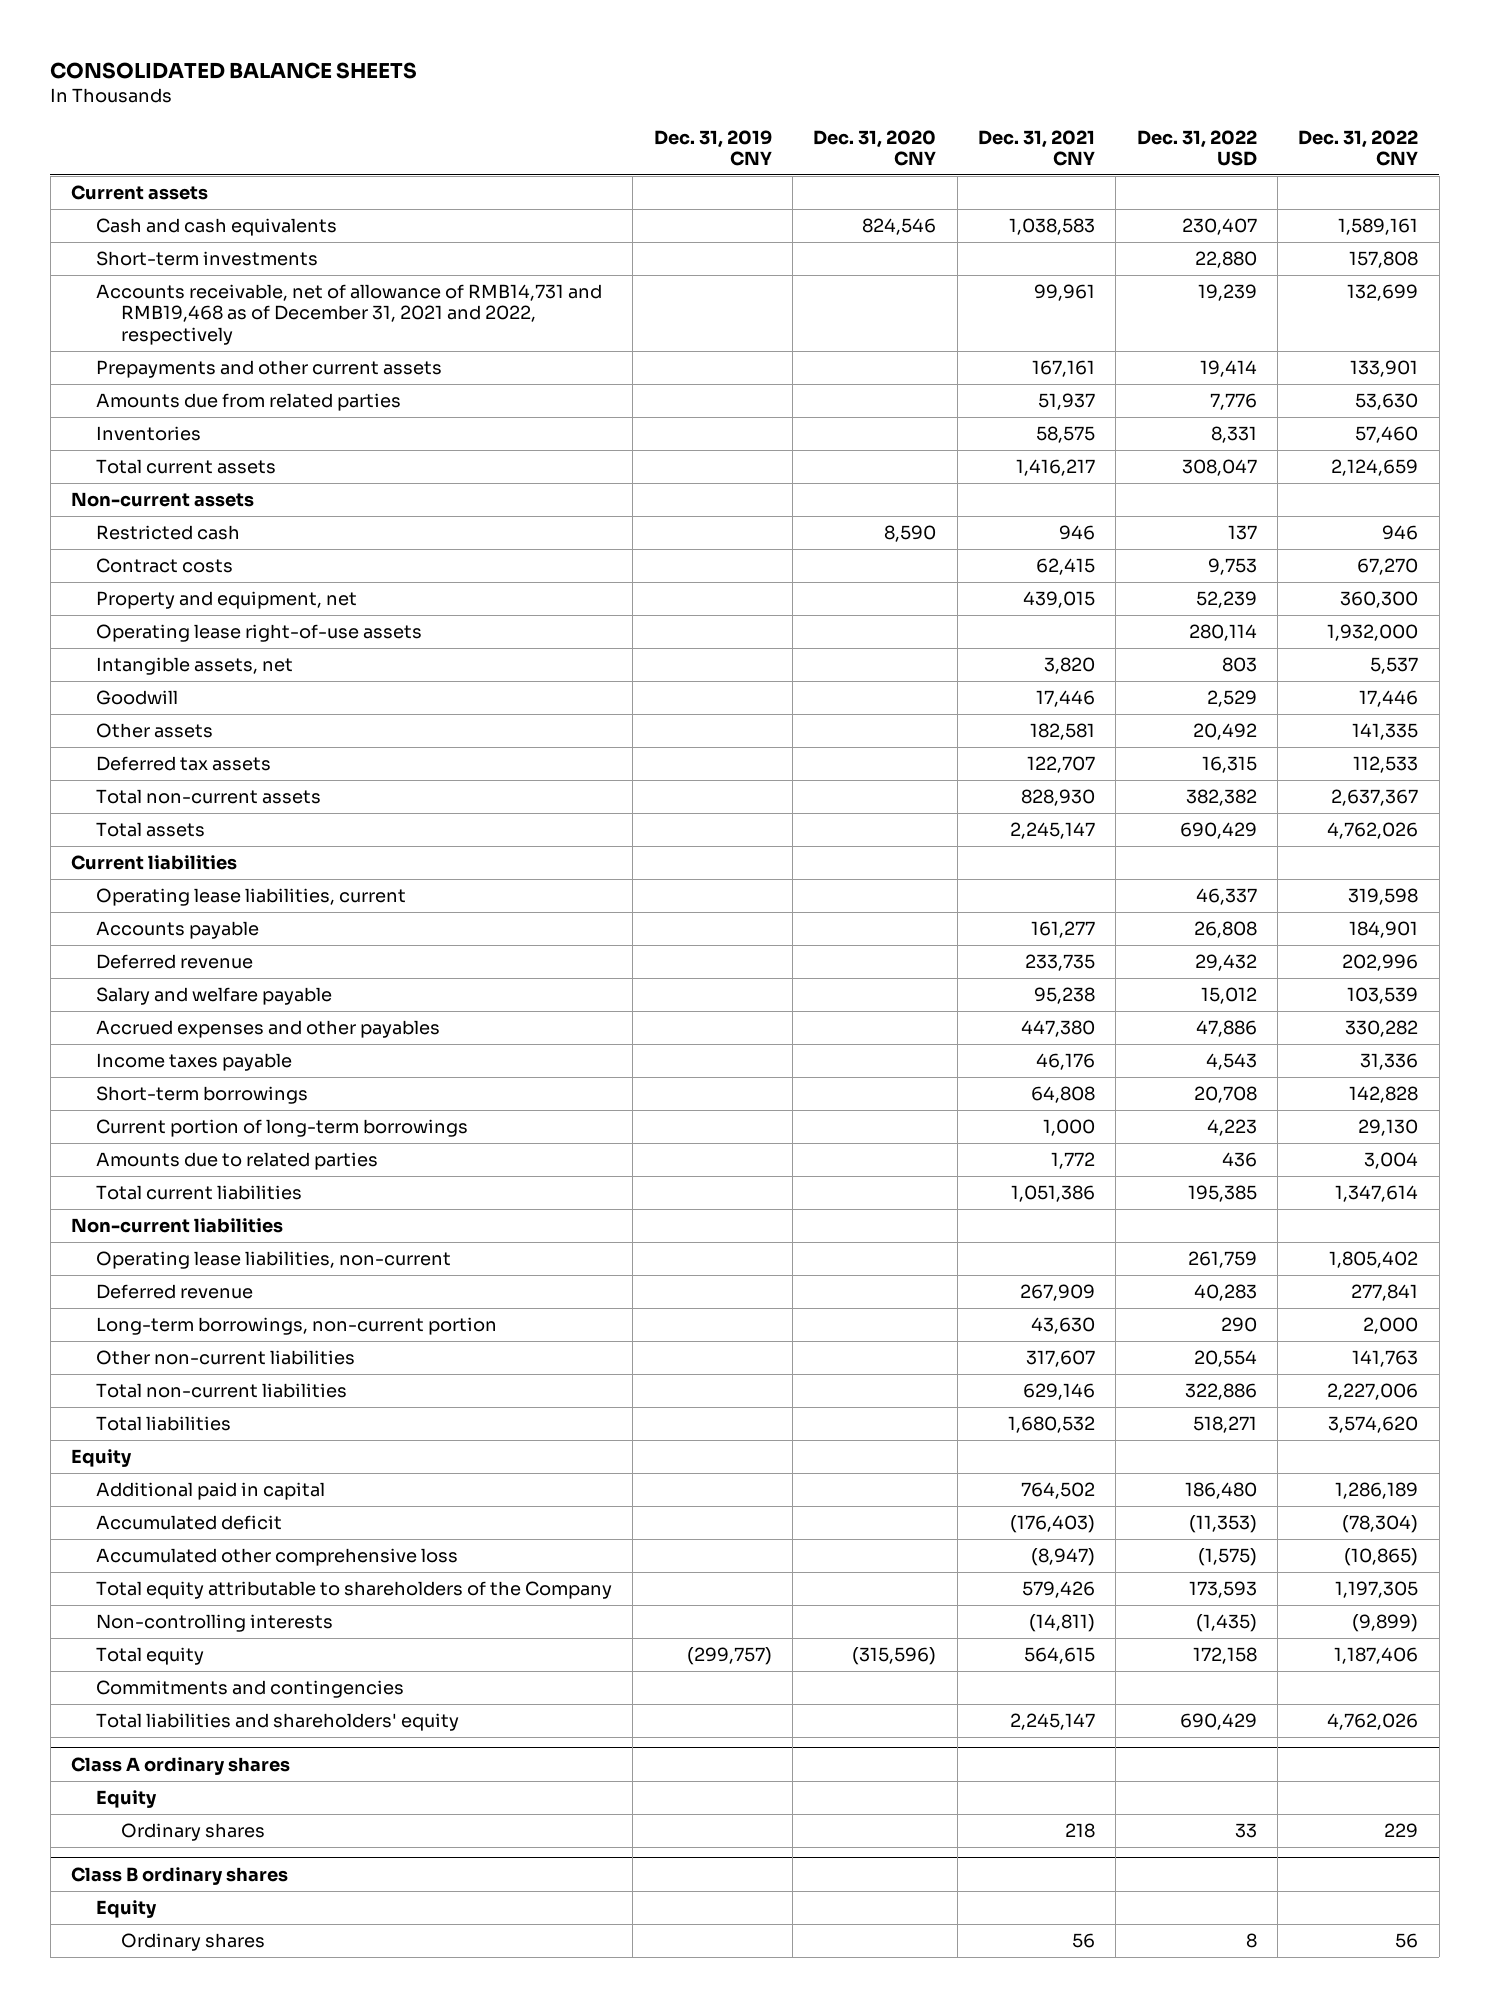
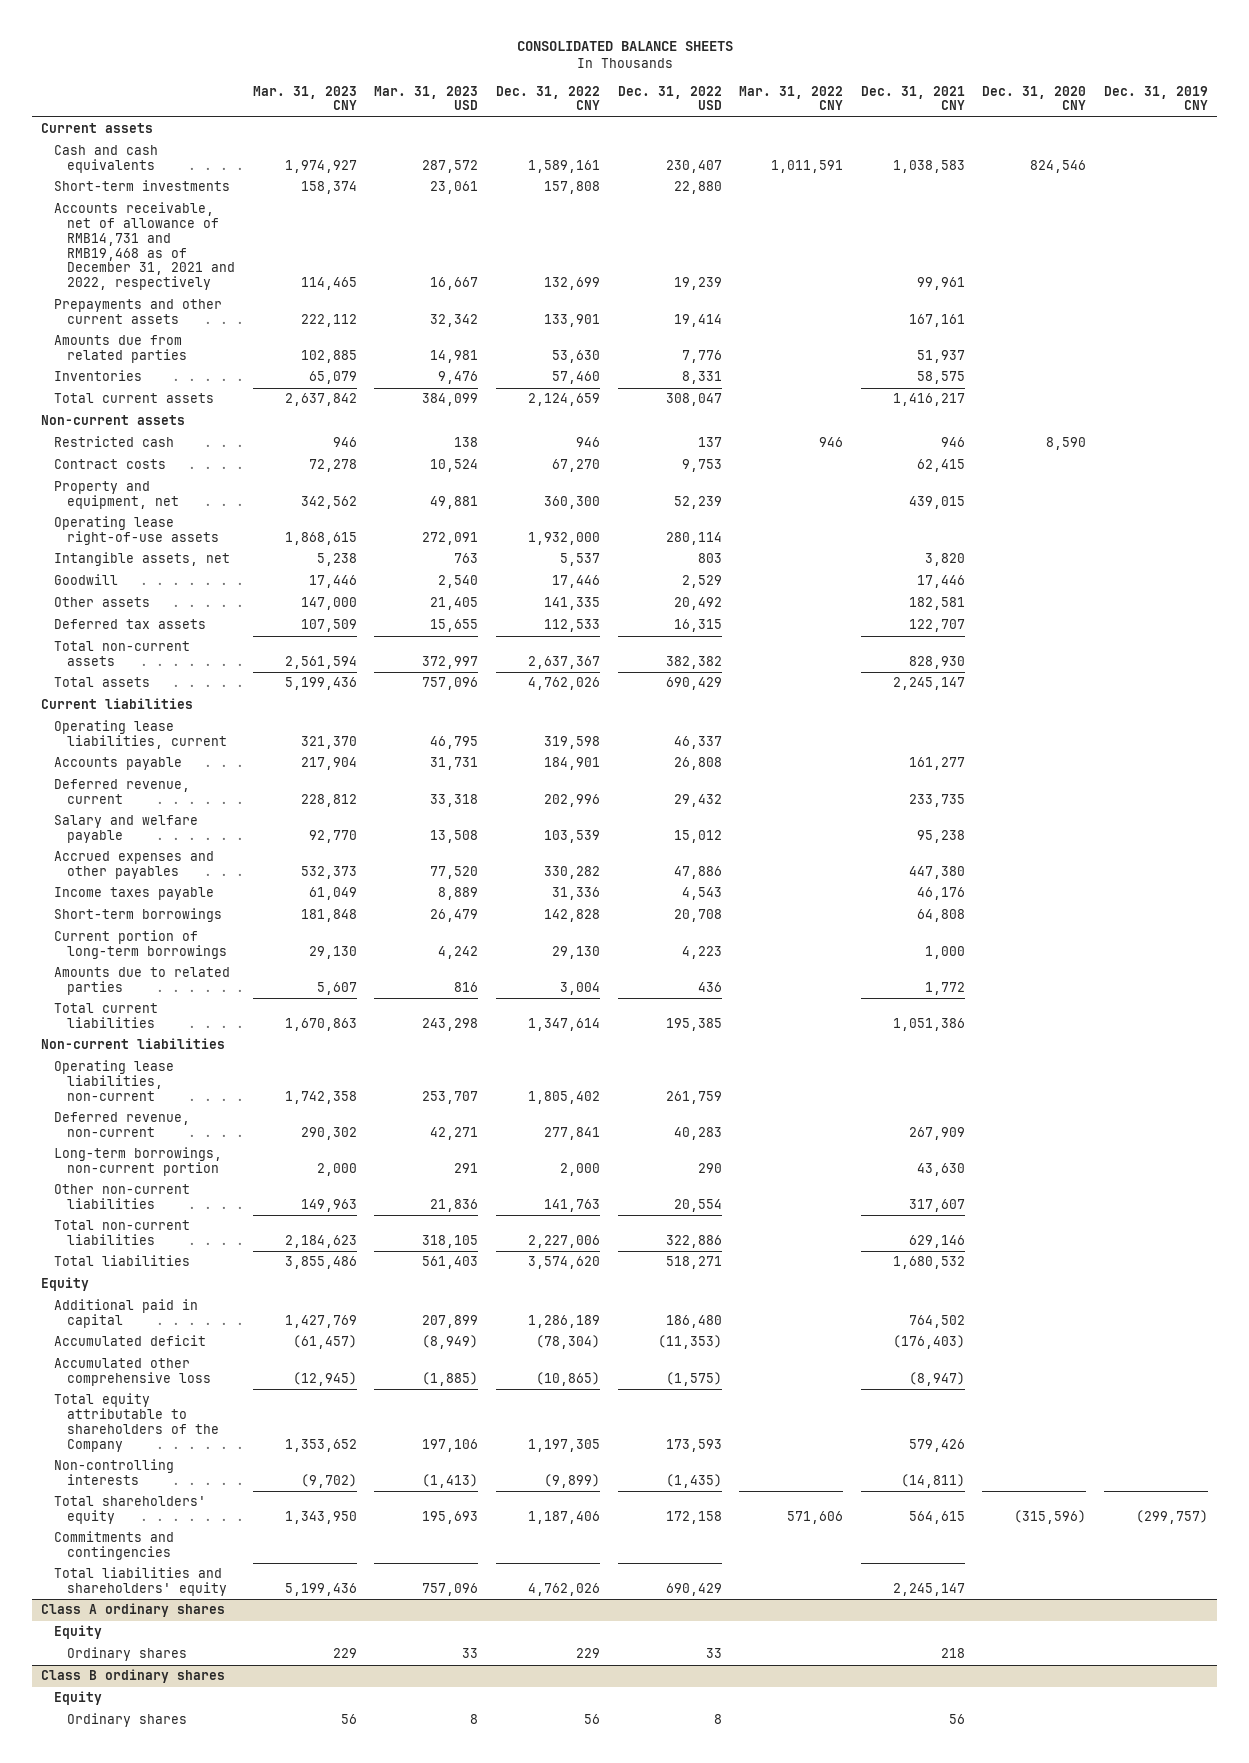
none -> [252,85,357,111] Mar. 31, 2023 CNY
none -> [374,85,479,111] Mar. 31, 2023 USD
none -> [739,85,844,111] Mar. 31, 2022 CNY
[95,954,253,970] Deferred revenue -> [54,779,191,805] Deferred revenue, current
[95,1284,253,1300] Deferred revenue -> [54,1112,191,1138] Deferred revenue, non-current
[95,1647,204,1666] Total equity -> [54,1496,207,1525] Total shareholders' equity

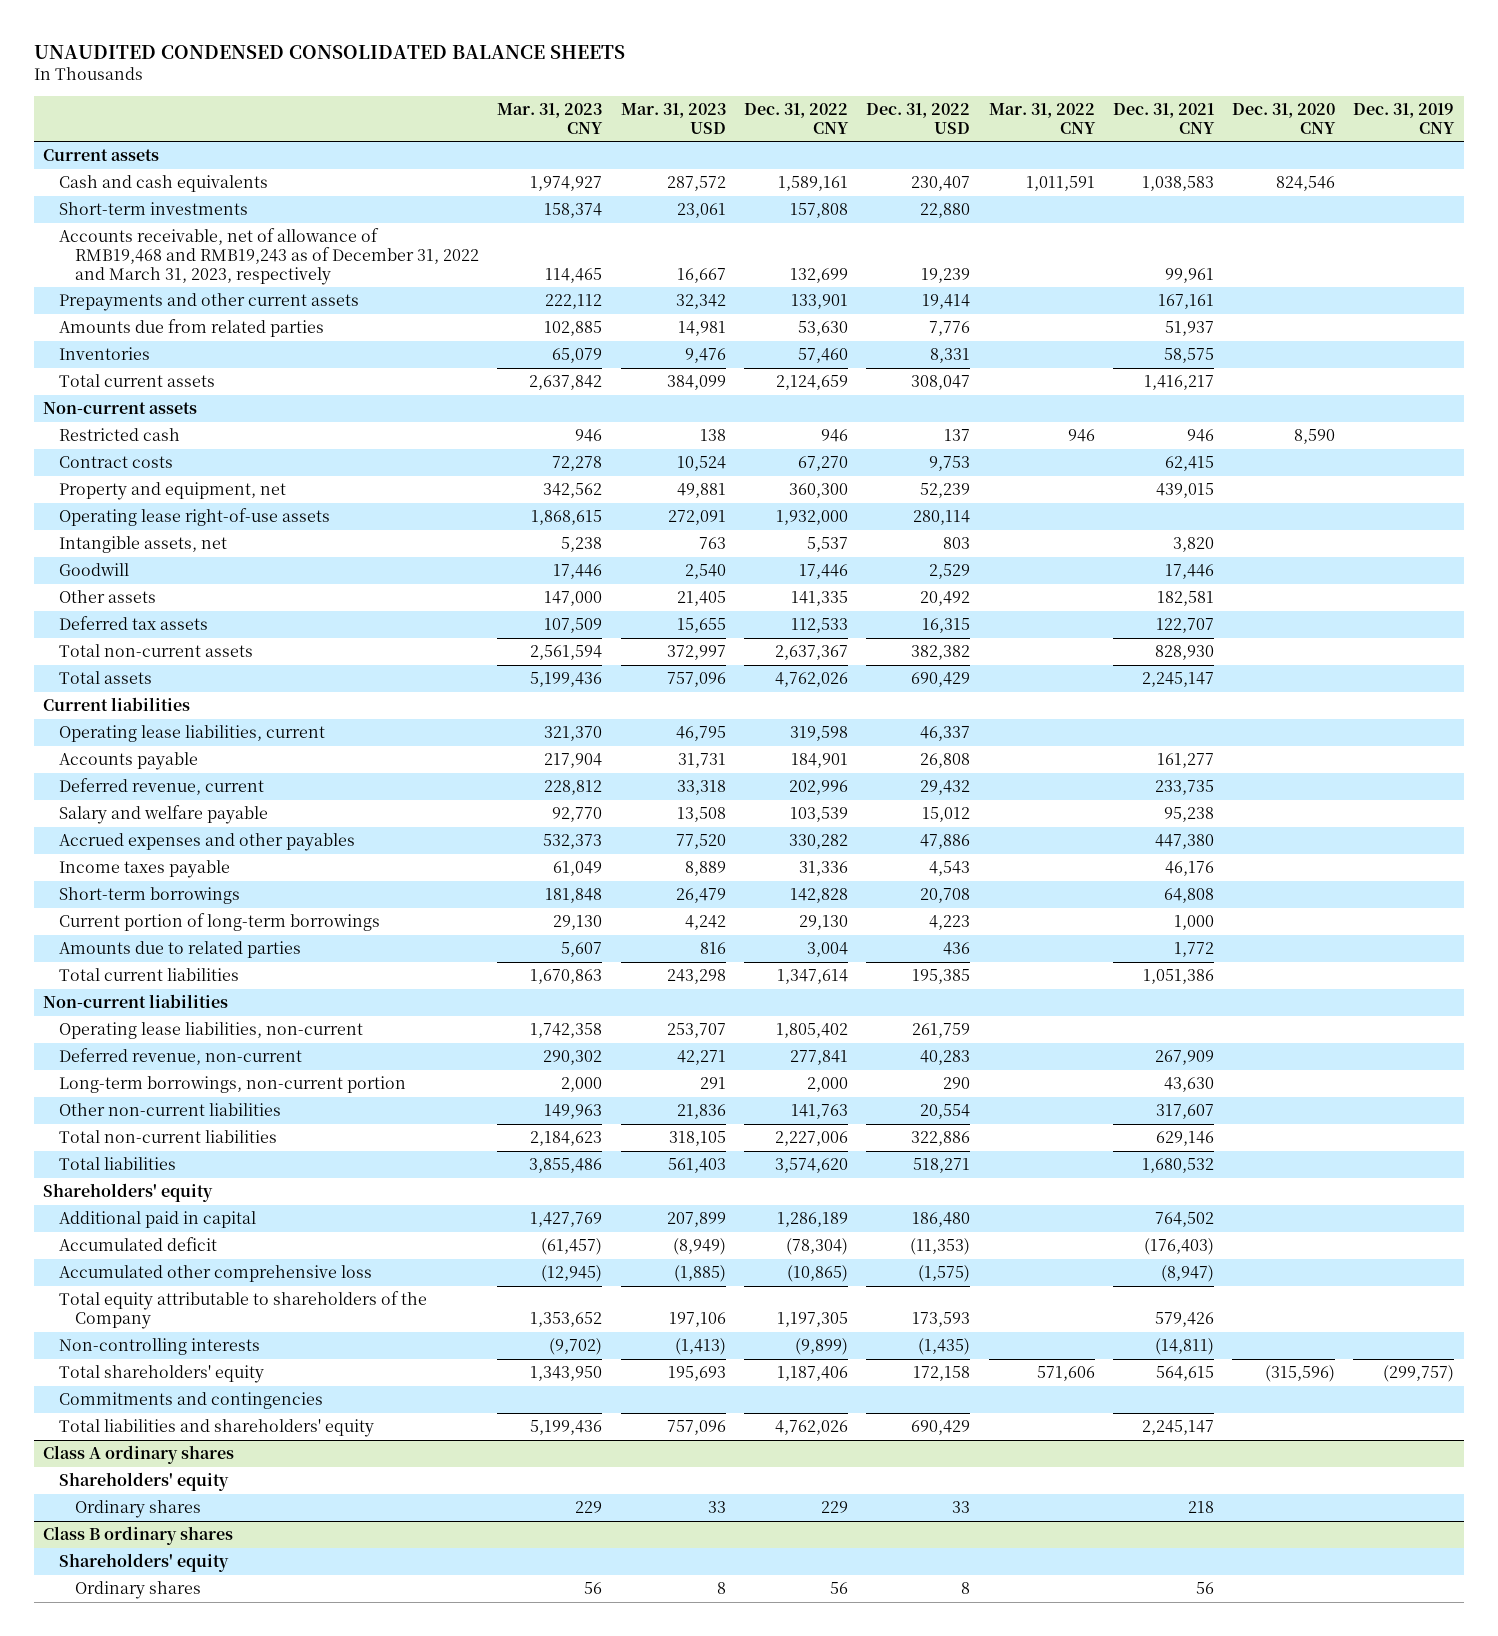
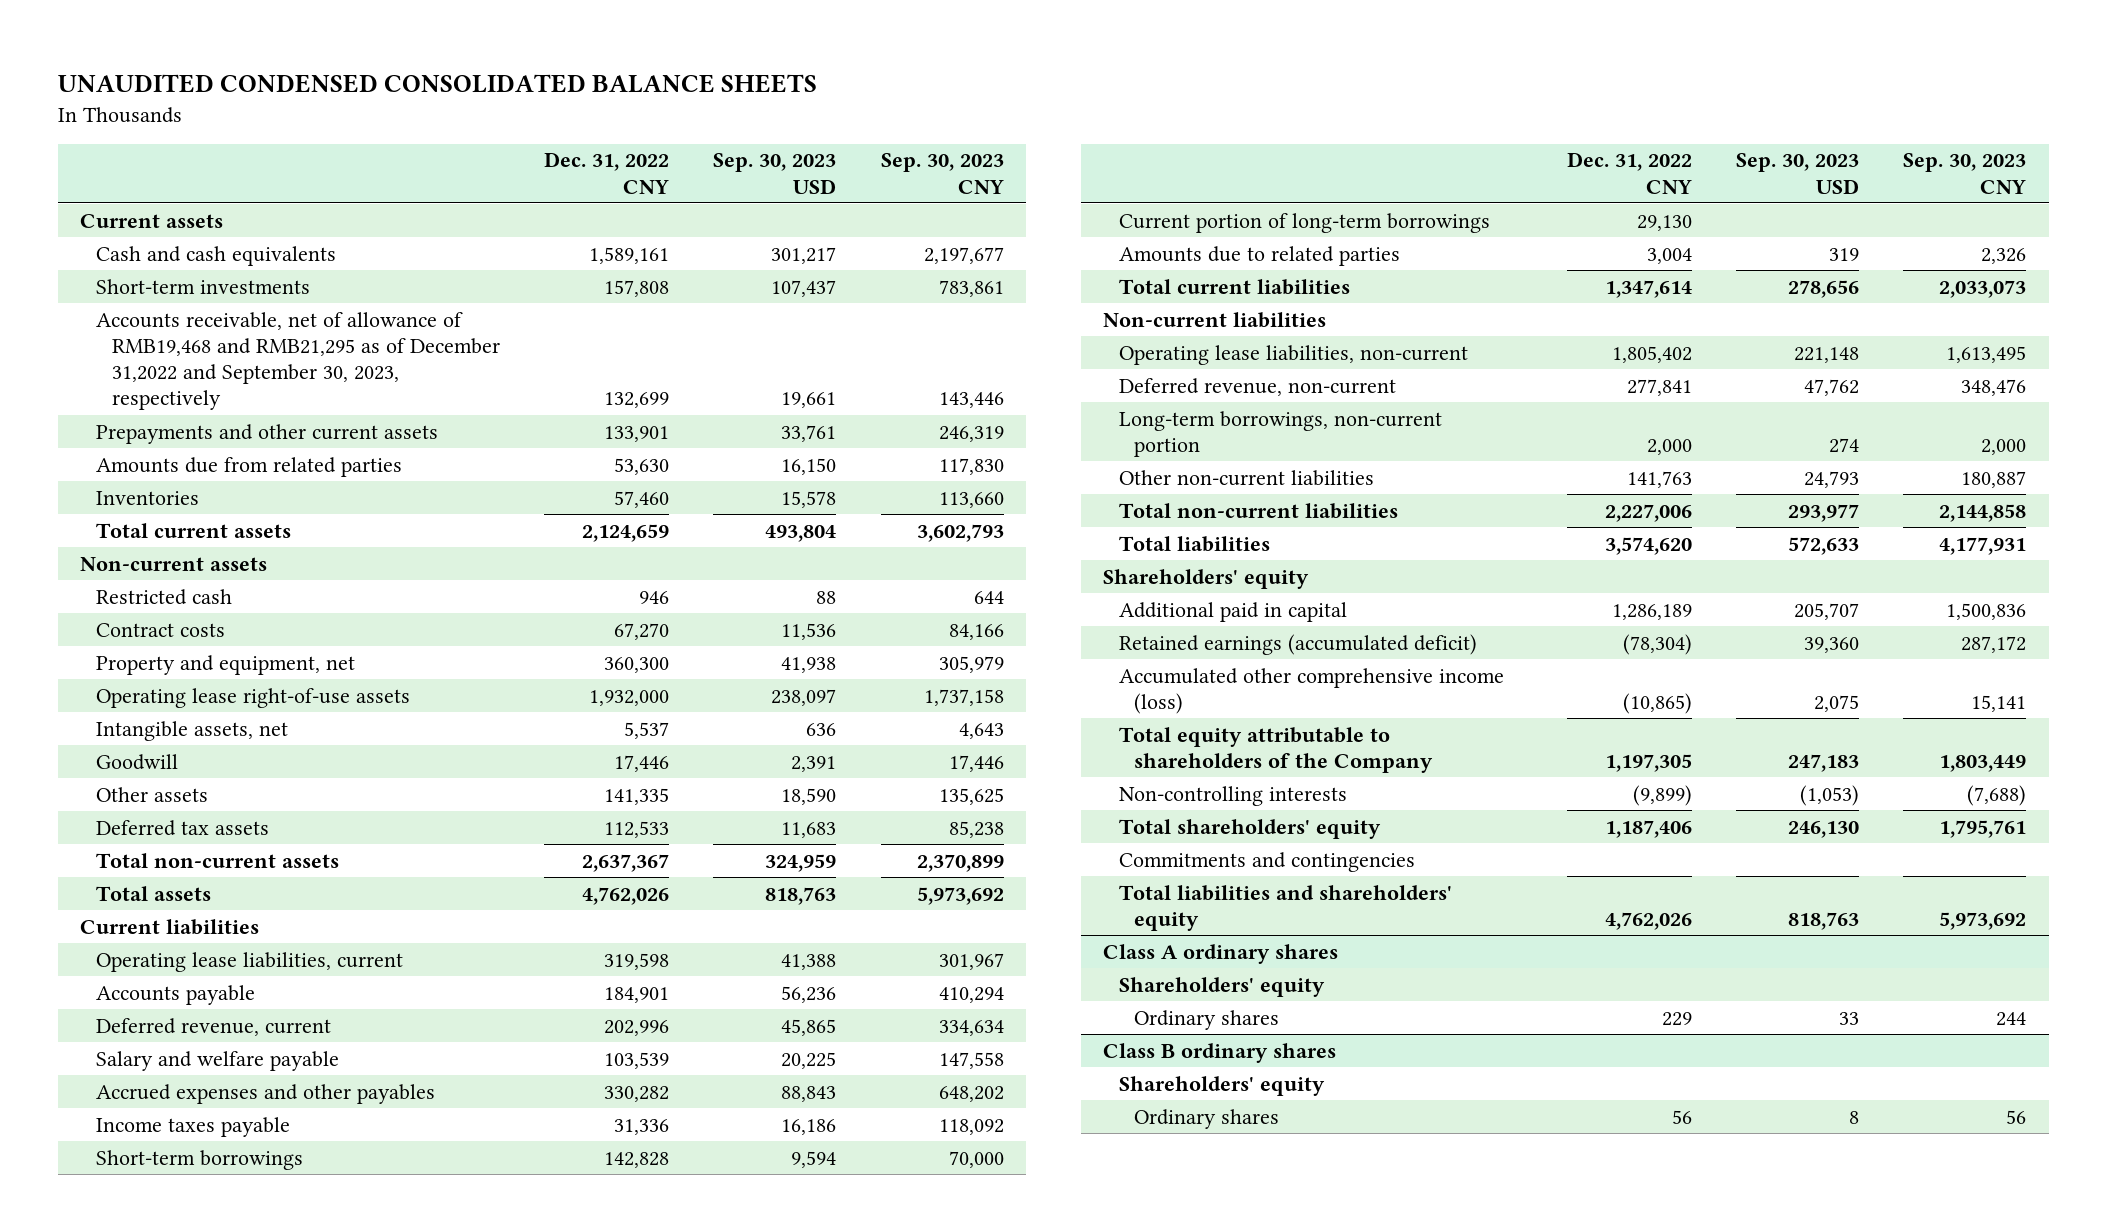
[497,103,604,134] Mar. 31, 2023 CNY -> none
[620,103,726,134] Mar. 31, 2023 USD -> none
[866,103,971,134] Dec. 31, 2022 USD -> none
[988,103,1096,134] Mar. 31, 2022 CNY -> none
[1112,103,1215,134] Dec. 31, 2021 CNY -> none
[1232,103,1337,134] Dec. 31, 2020 CNY -> none
[1353,103,1456,134] Dec. 31, 2019 CNY -> none
none -> [713,153,837,194] Sep. 30, 2023 USD
none -> [880,153,1004,194] Sep. 30, 2023 CNY
[59,228,480,285] Accounts receivable, net of allowance of RMB19,468 and RMB19,243 as of December 31, 2022 and March 31, 2023, respectively -> [95,311,500,411] Accounts receivable, net of allowance of RMB19,468 and RMB21,295 as of December 31,2022 and September 30, 2023, respectively
[59,1237,218,1252] Accumulated deficit -> [1118,633,1477,655] Retained earnings (accumulated deficit)
[59,1265,373,1283] Accumulated other comprehensive loss -> [1118,667,1504,714] Accumulated other comprehensive income (loss)

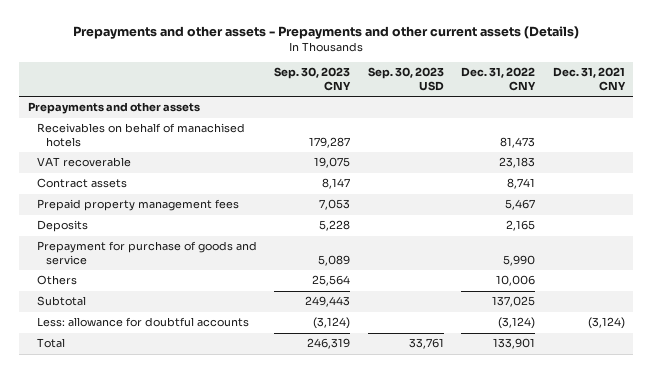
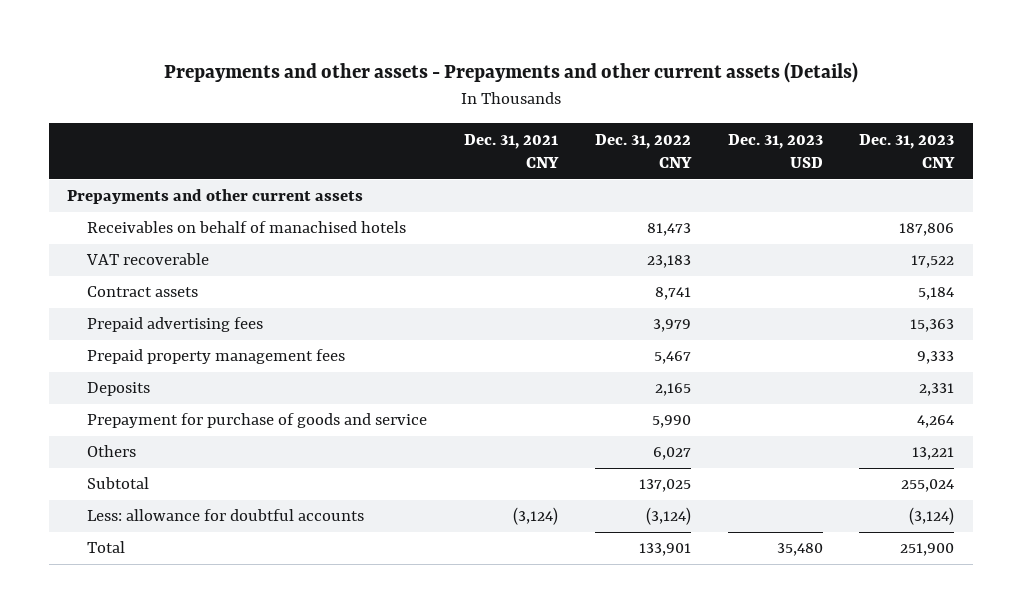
[274,67,352,91] Sep. 30, 2023 CNY -> none
[367,67,444,91] Sep. 30, 2023 USD -> none
none -> [727,133,823,169] Dec. 31, 2023 USD
none -> [859,133,956,169] Dec. 31, 2023 CNY
[27,102,200,115] Prepayments and other assets -> [67,189,364,205] Prepayments and other current assets
none -> [86,317,263,333] Prepaid advertising fees
[496,275,536,287] 10,006 -> [652,447,691,461] 6,027

